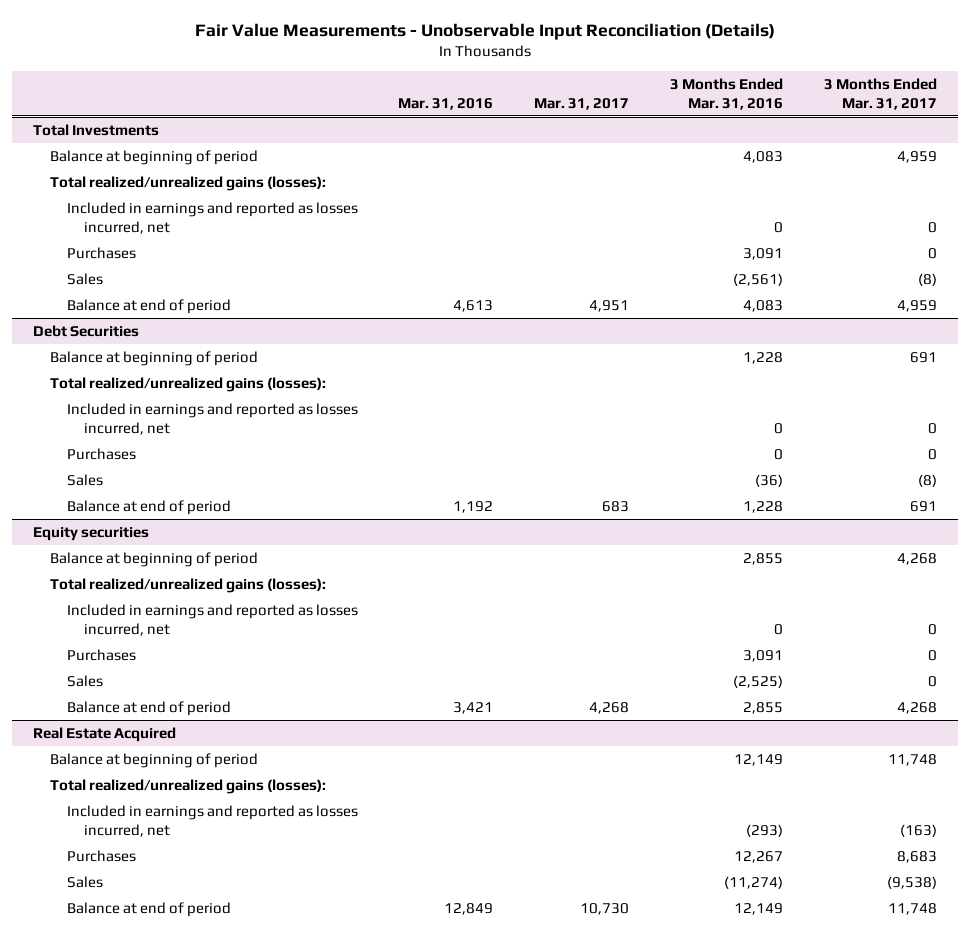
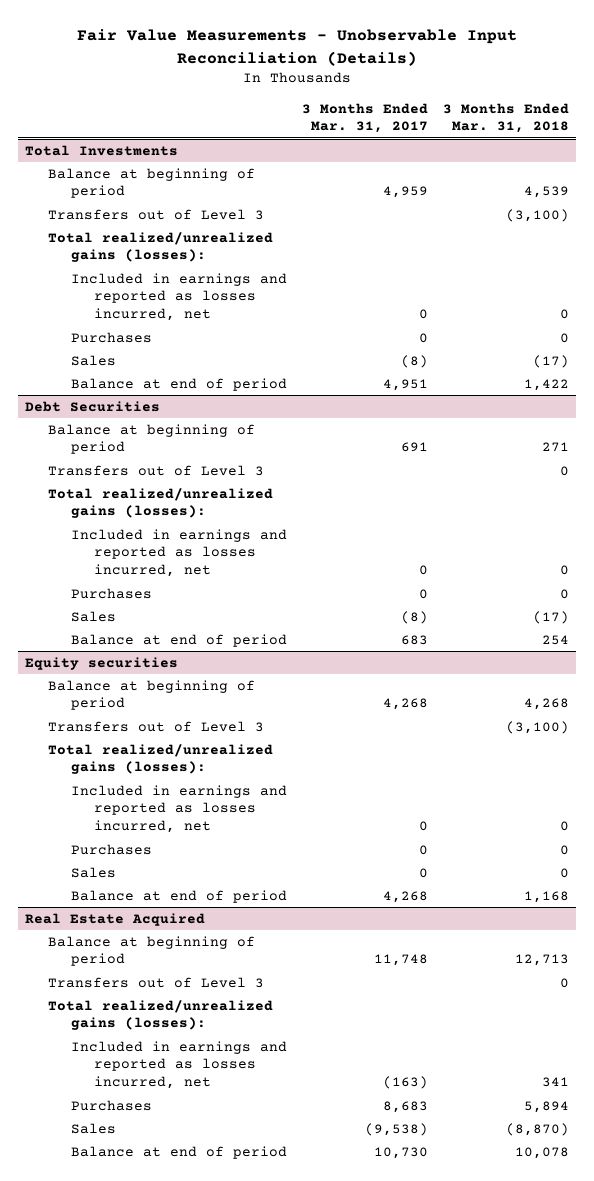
[398,98,494,111] Mar. 31, 2016 -> none
[534,98,630,111] Mar. 31, 2017 -> none
[670,77,784,111] 3 Months Ended Mar. 31, 2016 -> none
none -> [442,102,569,134] 3 Months Ended Mar. 31, 2018
none -> [48,208,265,220] Transfers out of Level 3
[897,299,938,312] 4,959 -> [382,378,428,391] 4,951
none -> [48,464,265,476] Transfers out of Level 3
[910,500,938,512] 691 -> [400,634,428,645] 683
none -> [48,720,265,732] Transfers out of Level 3
none -> [48,976,265,988] Transfers out of Level 3
[888,902,938,915] 11,748 -> [373,1146,428,1159] 10,730

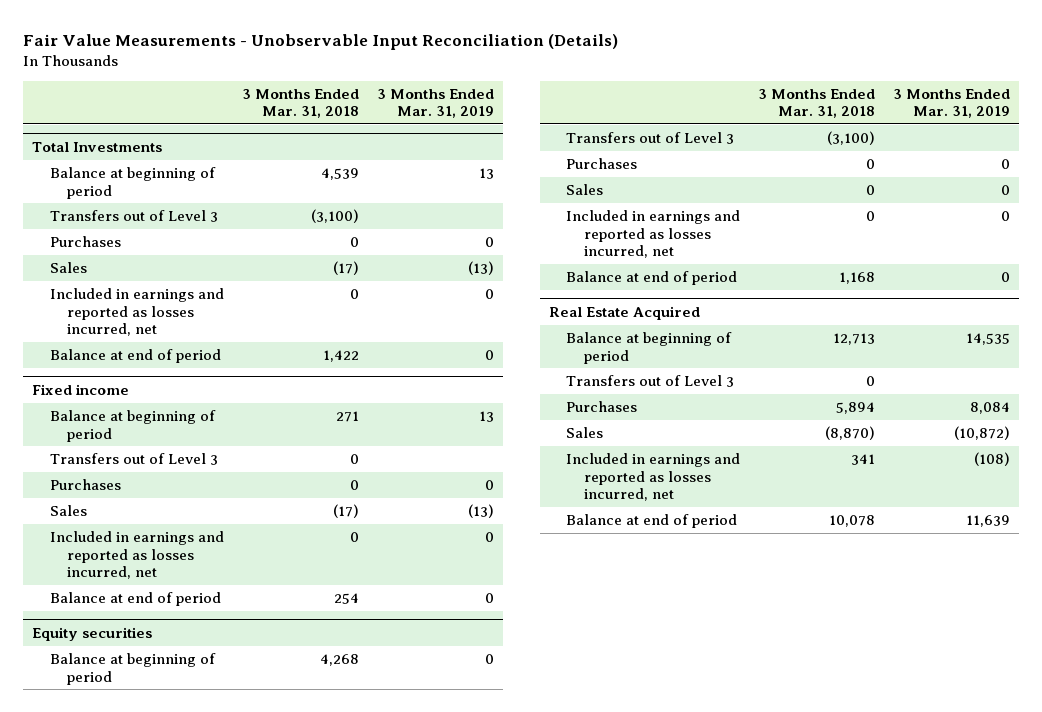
[301,102,428,134] 3 Months Ended Mar. 31, 2017 -> none
none -> [376,88,494,119] 3 Months Ended Mar. 31, 2019
[48,231,274,263] Total realized/unrealized gains (losses): -> none
[71,272,288,322] Included in earnings and reported as losses incurred, net -> [49,287,224,337] Included in earnings and reported as losses incurred, net
[25,400,161,412] Debt Securities -> [32,383,130,395] Fixed income
[48,487,274,519] Total realized/unrealized gains (losses): -> none
[71,528,288,578] Included in earnings and reported as losses incurred, net -> none
none -> [49,530,224,580] Included in earnings and reported as losses incurred, net
[48,743,274,775] Total realized/unrealized gains (losses): -> none
[71,784,288,834] Included in earnings and reported as losses incurred, net -> [566,209,741,259] Included in earnings and reported as losses incurred, net
[48,999,274,1031] Total realized/unrealized gains (losses): -> none
[71,1040,288,1090] Included in earnings and reported as losses incurred, net -> [566,452,741,502] Included in earnings and reported as losses incurred, net

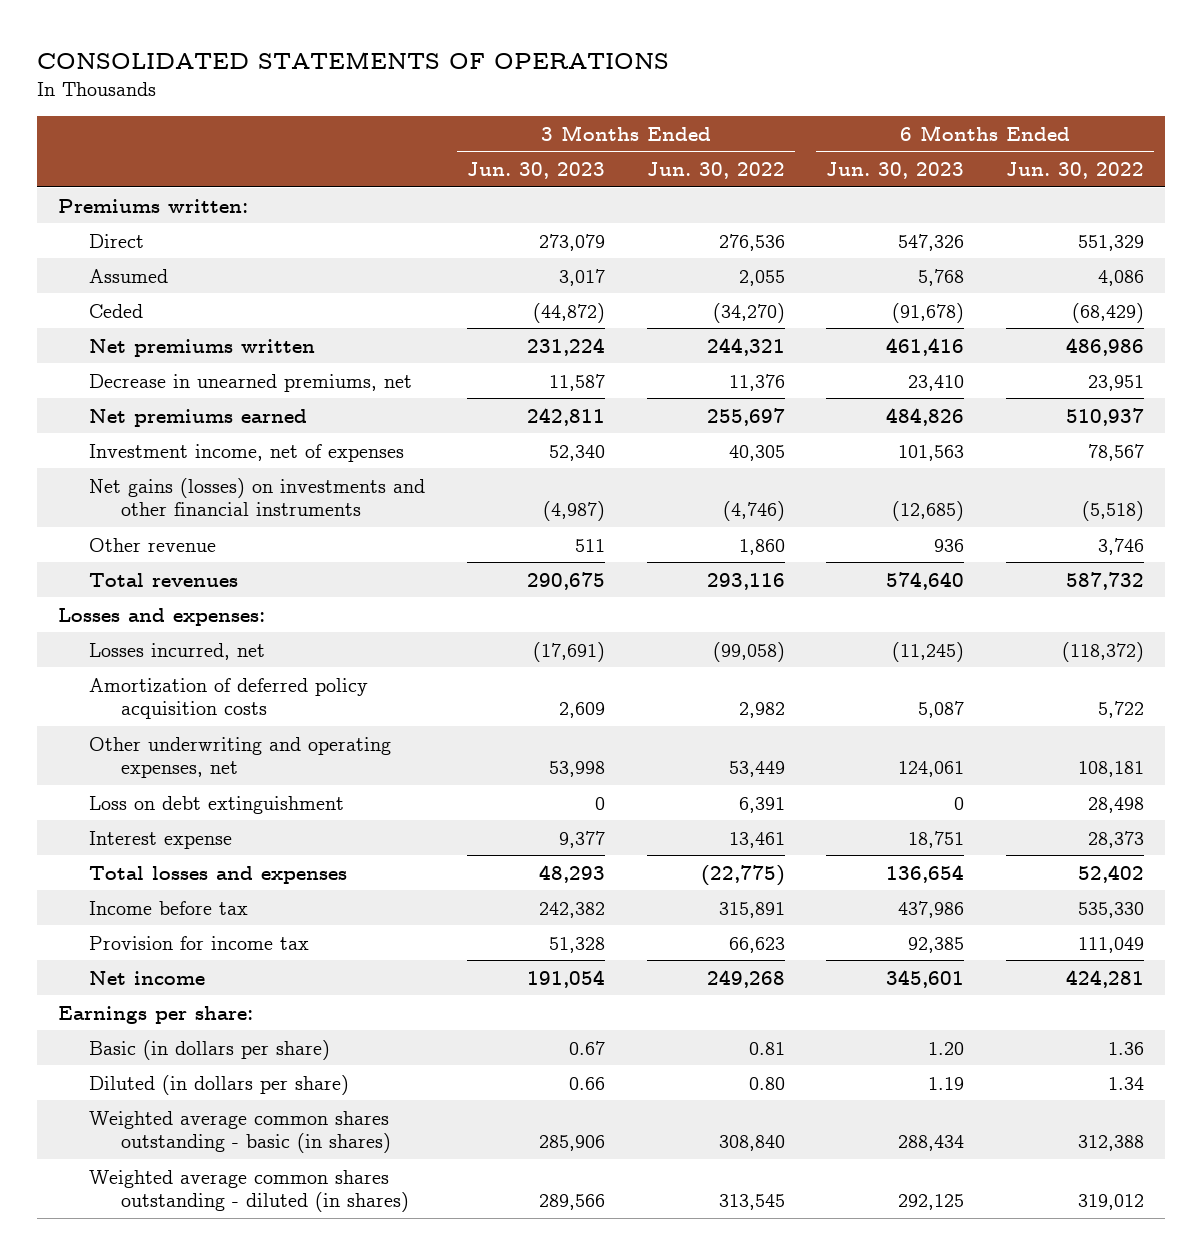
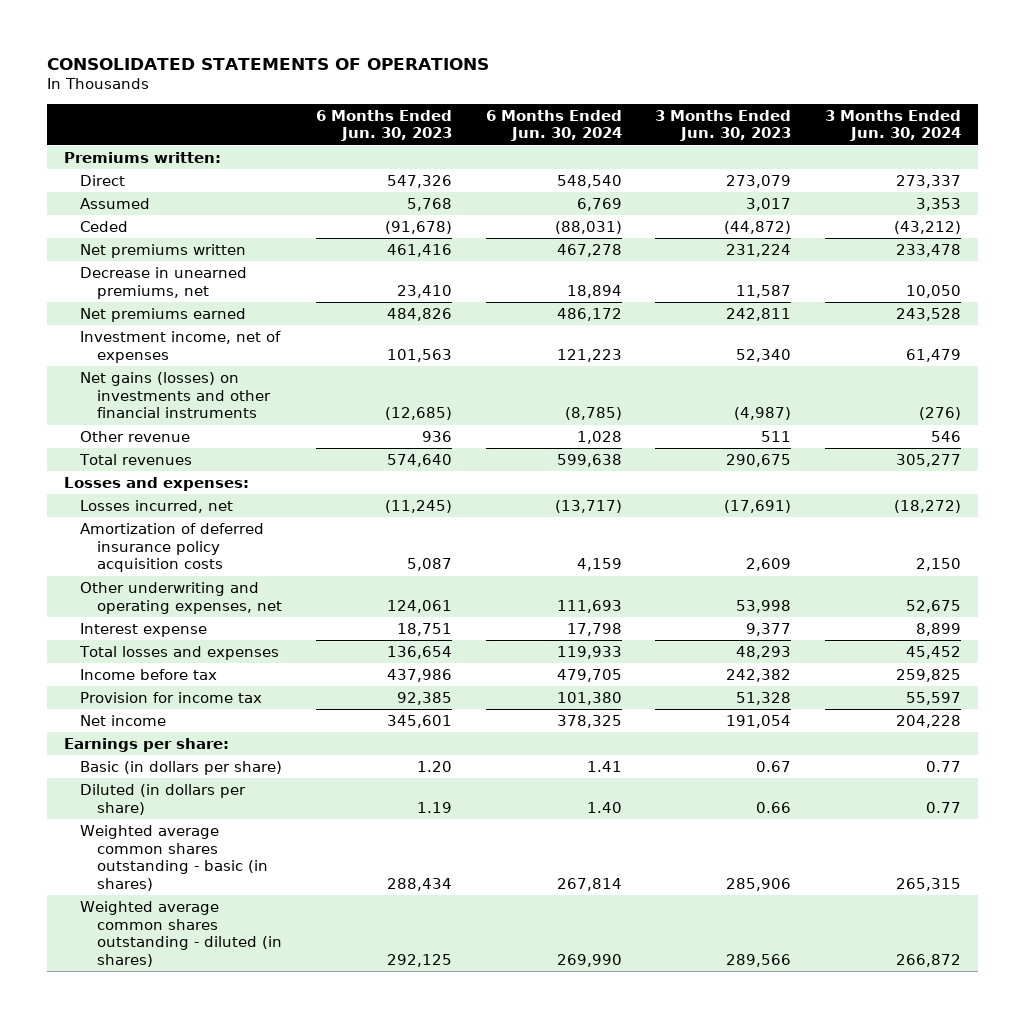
[646,161,785,179] Jun. 30, 2022 -> none
[1005,161,1144,179] Jun. 30, 2022 -> none
none -> [485,109,622,142] 6 Months Ended Jun. 30, 2024
none -> [825,109,962,142] 3 Months Ended Jun. 30, 2024
[89,677,369,720] Amortization of deferred policy acquisition costs -> [80,523,265,573] Amortization of deferred insurance policy acquisition costs
[89,795,345,814] Loss on debt extinguishment -> none

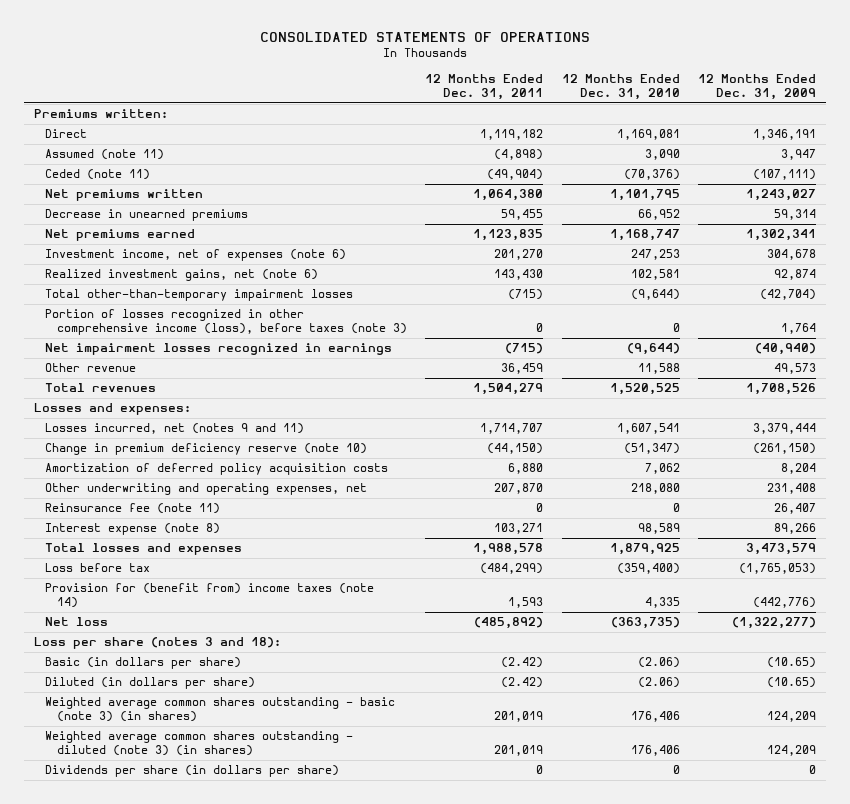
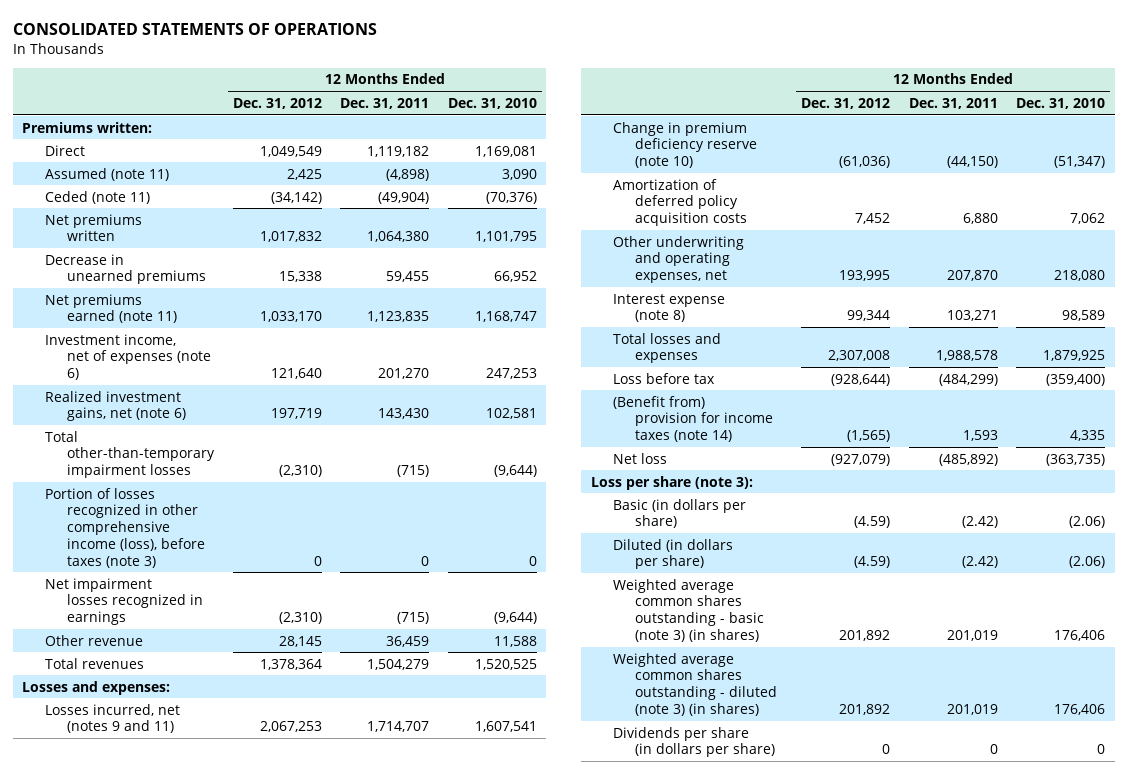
[698,74,817,100] 12 Months Ended Dec. 31, 2009 -> none
none -> [232,97,322,109] Dec. 31, 2012
[45,229,196,242] Net premiums earned -> [44,293,177,324] Net premiums earned (note 11)
[45,503,221,515] Reinsurance fee (note 11) -> none
[45,583,375,609] Provision for (benefit from) income taxes (note 14) -> [612,395,774,443] (Benefit from) provision for income taxes (note 14)
[33,637,281,650] Loss per share (notes 3 and 18): -> [590,475,753,490] Loss per share (note 3):

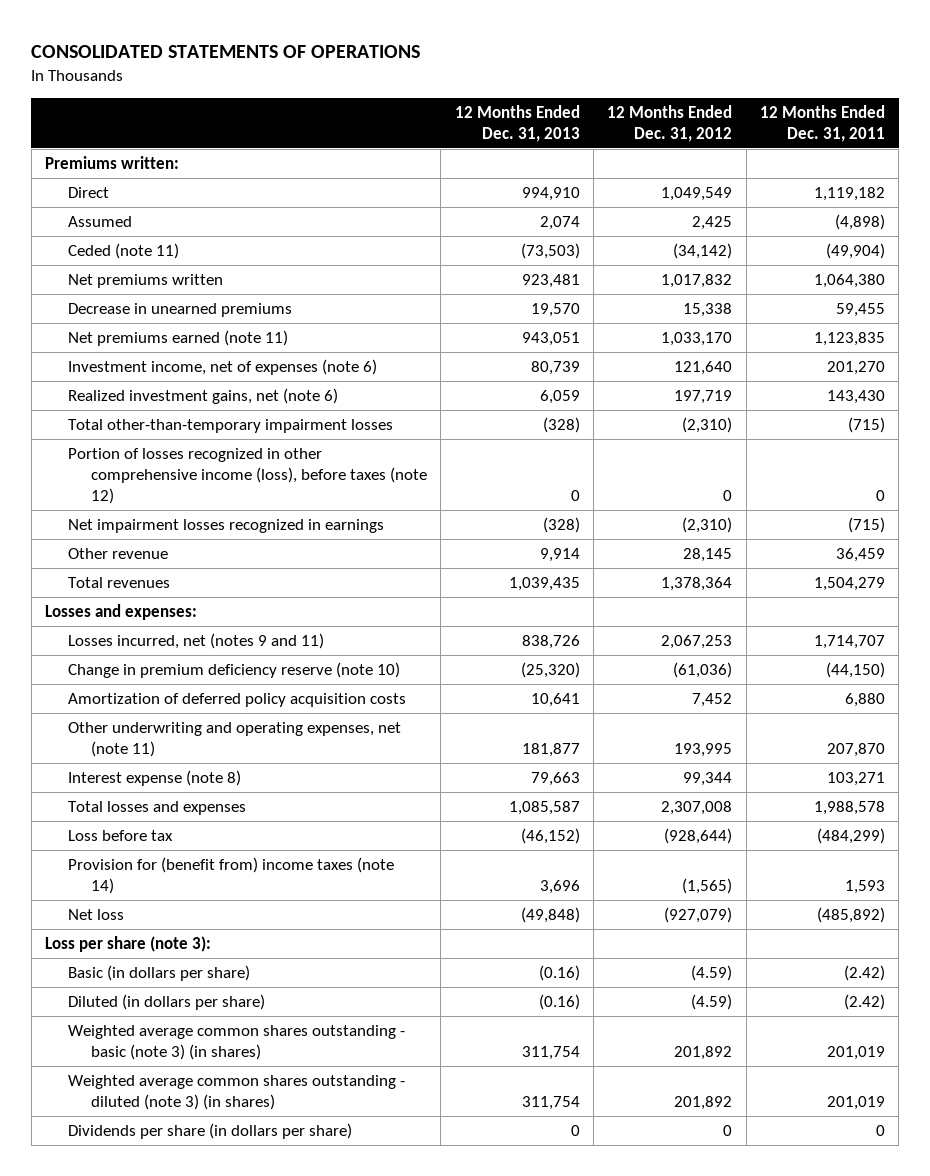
[447,97,537,109] Dec. 31, 2010 -> none
none -> [454,104,580,142] 12 Months Ended Dec. 31, 2013
[44,167,169,181] Assumed (note 11) -> [67,216,132,228] Assumed
[44,487,205,568] Portion of losses recognized in other comprehensive income (loss), before taxes (note 3) -> [67,448,427,504] Portion of losses recognized in other comprehensive income (loss), before taxes (note 12)
[612,235,744,284] Other underwriting and operating expenses, net -> [67,722,401,757] Other underwriting and operating expenses, net (note 11)
[612,395,774,443] (Benefit from) provision for income taxes (note 14) -> [67,857,394,894] Provision for (benefit from) income taxes (note 14)

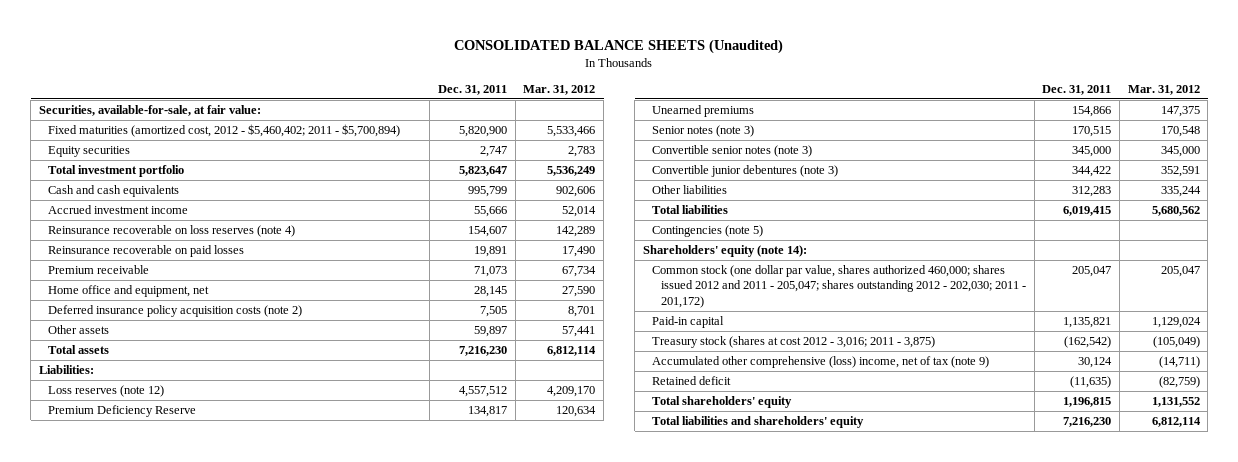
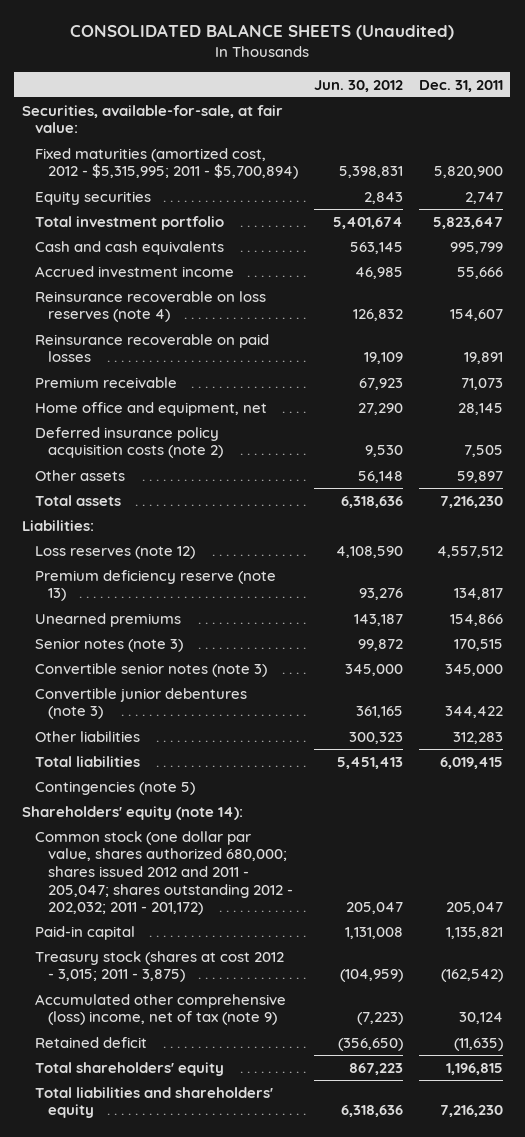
[523,84,596,95] Mar. 31, 2012 -> none
none -> [313,79,403,92] Jun. 30, 2012
[47,123,400,137] Fixed maturities (amortized cost, 2012 - $5,460,402; 2011 - $5,700,894) -> [35,147,299,180] Fixed maturities (amortized cost, 2012 - $5,315,995; 2011 - $5,700,894)
[47,404,196,417] Premium Deficiency Reserve -> [35,569,277,602] Premium deficiency reserve (note 13)
[651,264,1026,309] Common stock (one dollar par value, shares authorized 460,000; shares issued 2012 and 2011 - 205,047; shares outstanding 2012 - 202,030; 2011 - 201,172) -> [35,830,294,916] Common stock (one dollar par value, shares authorized 680,000; shares issued 2012 and 2011 - 205,047; shares outstanding 2012 - 202,032; 2011 - 201,172)
[651,335,935,348] Treasury stock (shares at cost 2012 - 3,016; 2011 - 3,875) -> [35,950,285,983] Treasury stock (shares at cost 2012 - 3,015; 2011 - 3,875)

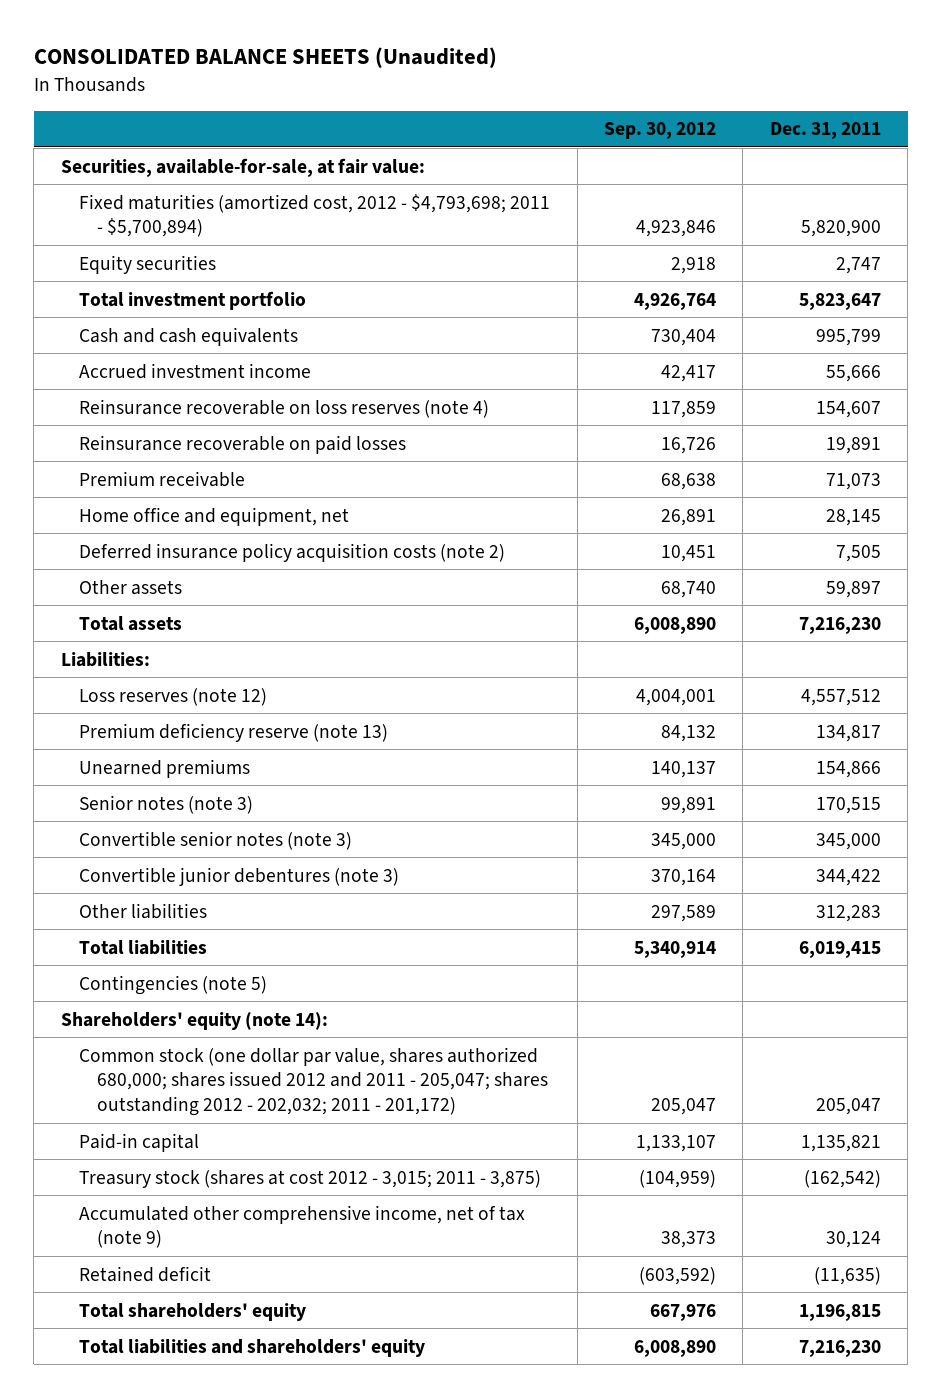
[313,79,403,92] Jun. 30, 2012 -> none
none -> [603,122,716,140] Sep. 30, 2012
[35,147,299,180] Fixed maturities (amortized cost, 2012 - $5,315,995; 2011 - $5,700,894) -> [79,193,551,238] Fixed maturities (amortized cost, 2012 - $4,793,698; 2011 - $5,700,894)
[35,993,287,1026] Accumulated other comprehensive (loss) income, net of tax (note 9) -> [79,1204,526,1249] Accumulated other comprehensive income, net of tax (note 9)

